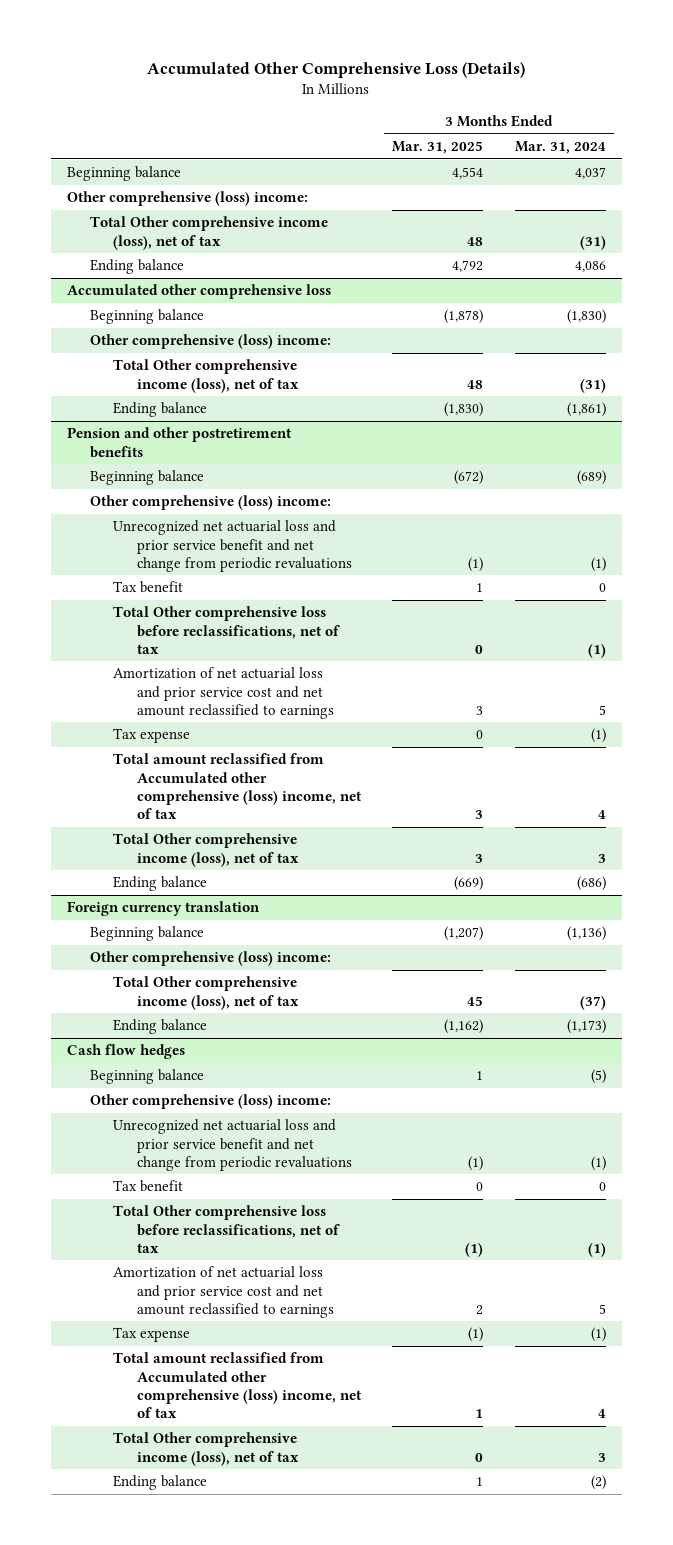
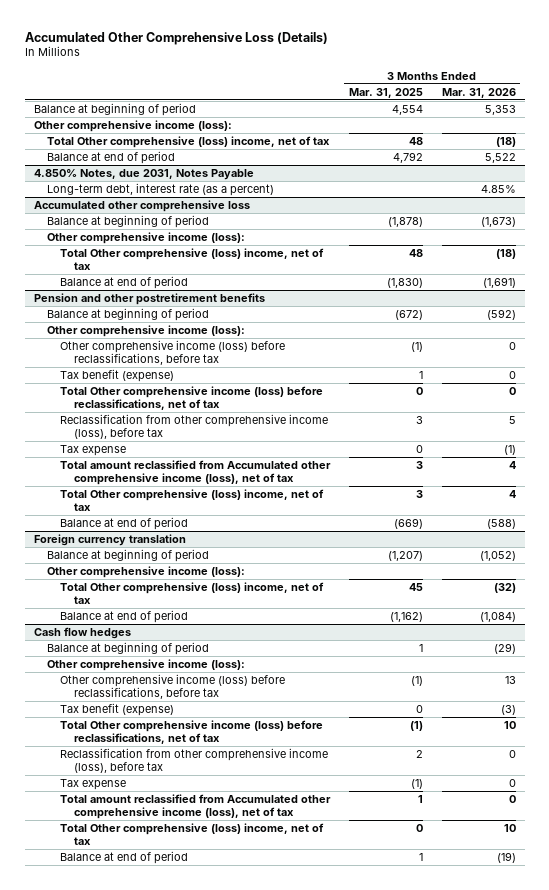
[514,141,606,155] Mar. 31, 2024 -> none
none -> [441,87,516,98] Mar. 31, 2026
[66,166,181,182] Beginning balance -> [33,103,196,117] Balance at beginning of period
[66,191,308,207] Other comprehensive (loss) income: -> [33,120,232,133] Other comprehensive income (loss):
[90,216,329,250] Total Other comprehensive income (loss), net of tax -> [47,136,331,149] Total Other comprehensive (loss) income, net of tax
[90,259,185,275] Ending balance -> [47,151,176,165] Balance at end of period
none -> [33,169,254,181] 4.850% Notes, due 2031, Notes Payable
none -> [47,183,275,197] Long-term debt, interest rate (as a percent)
[90,309,205,325] Beginning balance -> [47,215,210,229] Balance at beginning of period
[90,334,332,350] Other comprehensive (loss) income: -> [47,232,246,245] Other comprehensive income (loss):
[113,359,299,393] Total Other comprehensive income (loss), net of tax -> [60,248,325,271] Total Other comprehensive (loss) income, net of tax
[113,402,208,418] Ending balance -> [60,276,189,290] Balance at end of period
[90,470,205,486] Beginning balance -> [47,308,210,322] Balance at beginning of period
[90,495,332,511] Other comprehensive (loss) income: -> [47,325,246,338] Other comprehensive income (loss):
[113,520,352,572] Unrecognized net actuarial loss and prior service benefit and net change from periodic revaluations -> [60,340,286,366] Other comprehensive income (loss) before reclassifications, before tax
[113,581,184,594] Tax benefit -> [60,369,175,383] Tax benefit (expense)
[113,606,340,654] Total Other comprehensive loss before reclassifications, net of tax -> [60,386,324,411] Total Other comprehensive income (loss) before reclassifications, net of tax
[113,667,334,719] Amortization of net actuarial loss and prior service cost and net amount reclassified to earnings -> [60,414,329,440] Reclassification from other comprehensive income (loss), before tax
[113,753,362,820] Total amount reclassified from Accumulated other comprehensive (loss) income, net of tax -> [60,460,332,486] Total amount reclassified from Accumulated other comprehensive income (loss), net of tax
[113,833,299,867] Total Other comprehensive income (loss), net of tax -> [60,489,325,512] Total Other comprehensive (loss) income, net of tax
[113,876,208,892] Ending balance -> [60,517,189,531] Balance at end of period
[90,926,205,942] Beginning balance -> [47,549,210,563] Balance at beginning of period
[90,951,332,967] Other comprehensive (loss) income: -> [47,566,246,579] Other comprehensive income (loss):
[113,976,299,1010] Total Other comprehensive income (loss), net of tax -> [60,582,325,605] Total Other comprehensive (loss) income, net of tax
[113,1019,208,1035] Ending balance -> [60,610,189,624] Balance at end of period
[90,1069,205,1085] Beginning balance -> [47,642,210,656] Balance at beginning of period
[90,1094,332,1110] Other comprehensive (loss) income: -> [47,659,246,672] Other comprehensive income (loss):
[113,1119,352,1171] Unrecognized net actuarial loss and prior service benefit and net change from periodic revaluations -> [60,674,286,700] Other comprehensive income (loss) before reclassifications, before tax
[113,1180,184,1193] Tax benefit -> [60,703,175,717] Tax benefit (expense)
[113,1205,340,1253] Total Other comprehensive loss before reclassifications, net of tax -> [60,720,324,745] Total Other comprehensive income (loss) before reclassifications, net of tax
[113,1266,334,1318] Amortization of net actuarial loss and prior service cost and net amount reclassified to earnings -> [60,748,329,774] Reclassification from other comprehensive income (loss), before tax
[113,1352,362,1419] Total amount reclassified from Accumulated other comprehensive (loss) income, net of tax -> [60,794,332,820] Total amount reclassified from Accumulated other comprehensive income (loss), net of tax
[113,1432,299,1466] Total Other comprehensive income (loss), net of tax -> [60,823,325,846] Total Other comprehensive (loss) income, net of tax
[113,1475,208,1491] Ending balance -> [60,851,189,865] Balance at end of period

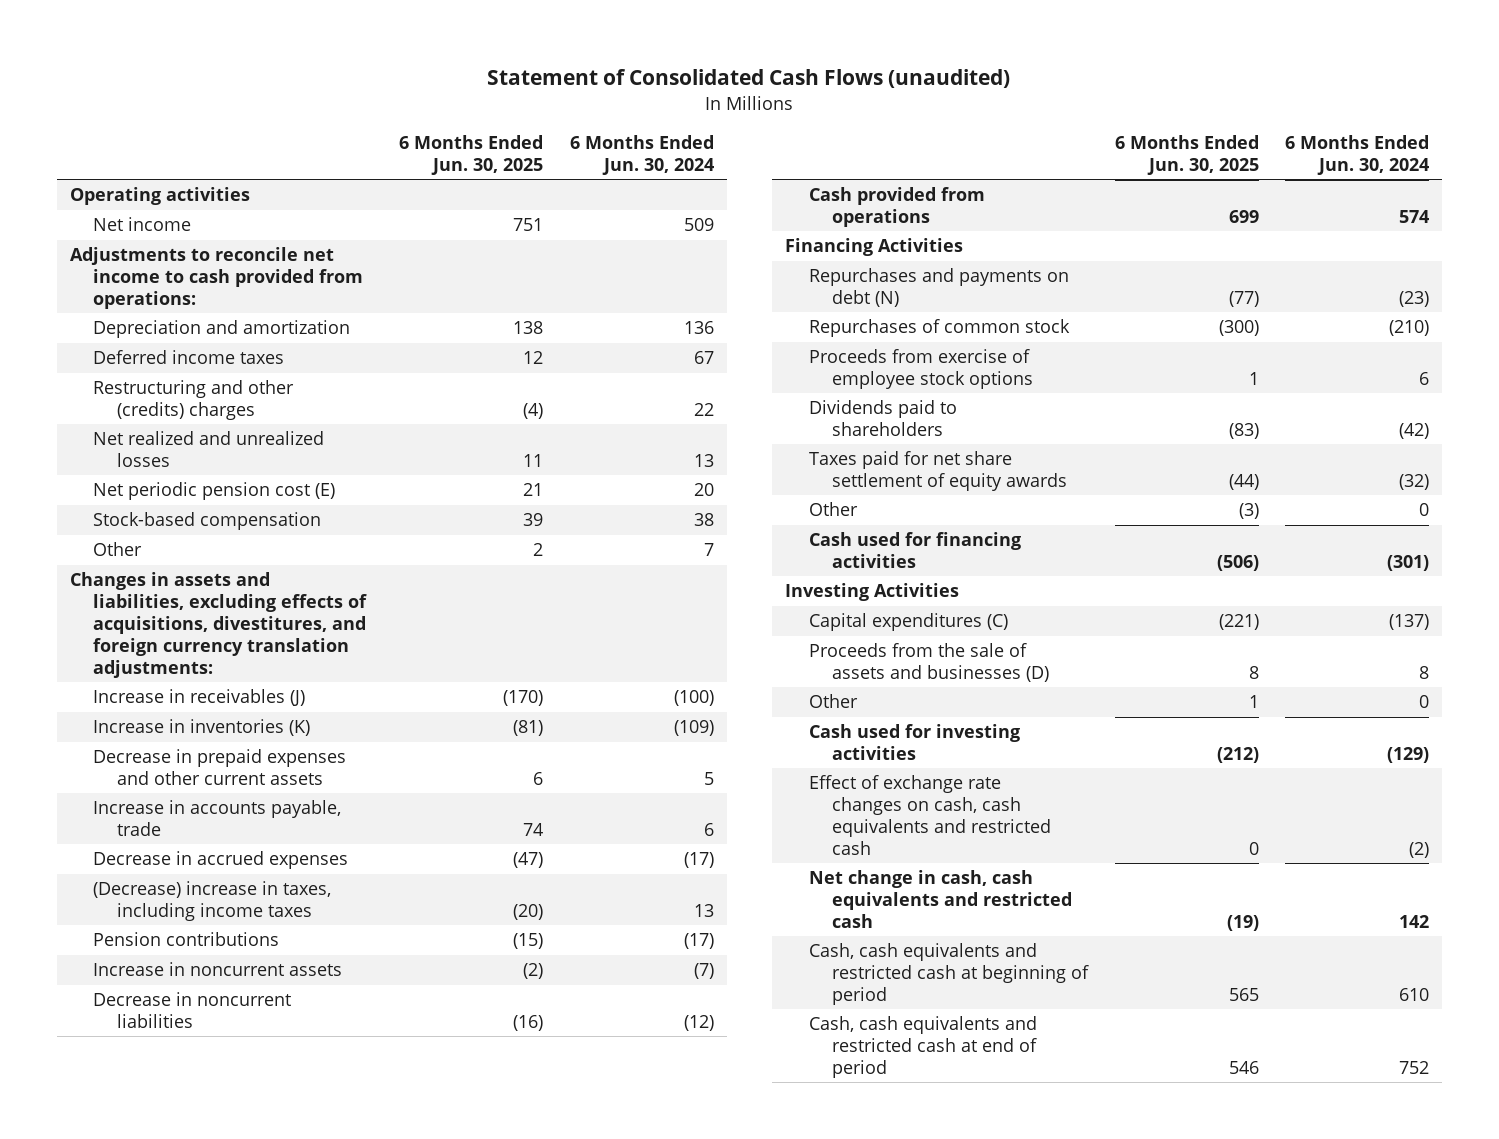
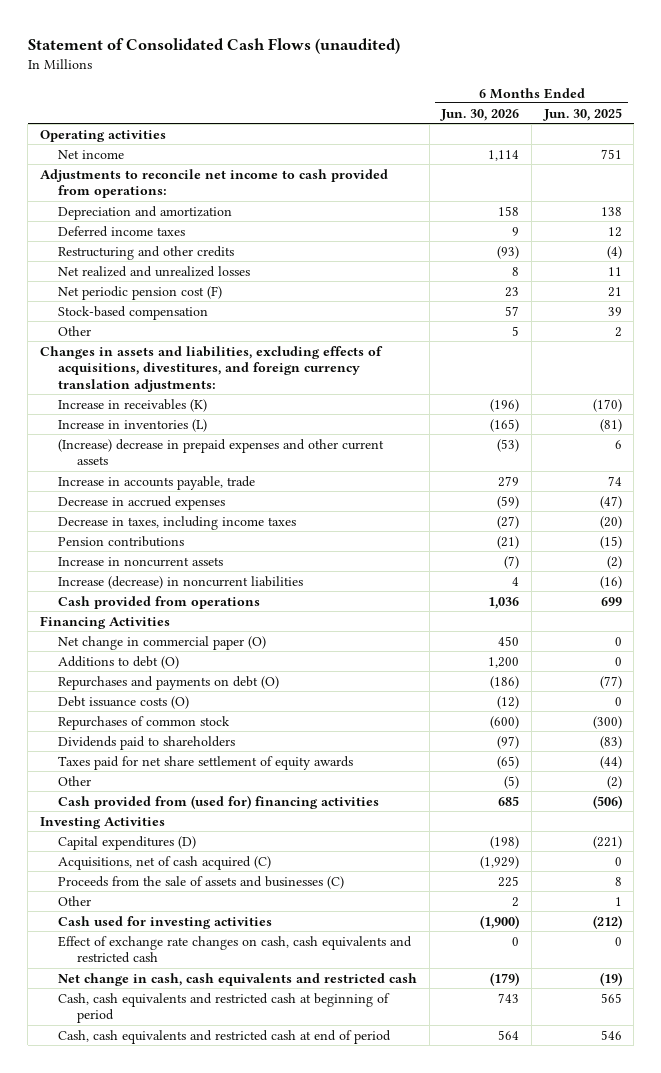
[569,135,714,175] 6 Months Ended Jun. 30, 2024 -> none
none -> [440,108,520,121] Jun. 30, 2026
[93,380,295,421] Restructuring and other (credits) charges -> [58,245,235,260] Restructuring and other credits
[93,482,336,501] Net periodic pension cost (E) -> [58,285,223,300] Net periodic pension cost (F)
[93,689,306,707] Increase in receivables (J) -> [58,398,208,412] Increase in receivables (K)
[93,719,311,737] Increase in inventories (K) -> [58,418,208,432] Increase in inventories (L)
[93,749,347,786] Decrease in prepaid expenses and other current assets -> [58,438,385,466] (Increase) decrease in prepaid expenses and other current assets
[93,881,332,922] (Decrease) increase in taxes, including income taxes -> [58,515,297,530] Decrease in taxes, including income taxes
[93,992,292,1029] Decrease in noncurrent liabilities -> [58,575,304,589] Increase (decrease) in noncurrent liabilities
none -> [58,635,267,650] Net change in commercial paper (O)
none -> [58,655,180,669] Additions to debt (O)
[808,268,1069,308] Repurchases and payments on debt (N) -> [58,675,280,690] Repurchases and payments on debt (O)
none -> [58,695,190,709] Debt issuance costs (O)
[808,349,1034,390] Proceeds from exercise of employee stock options -> none
[1238,503,1259,520] (3) -> [606,775,622,789] (2)
[808,532,1021,569] Cash used for financing activities -> [58,794,380,809] Cash provided from (used for) financing activities
[808,613,1008,632] Capital expenditures (C) -> [58,835,197,850] Capital expenditures (D)
none -> [58,855,272,870] Acquisitions, net of cash acquired (C)
[808,643,1050,683] Proceeds from the sale of assets and businesses (D) -> [58,875,345,889] Proceeds from the sale of assets and businesses (C)

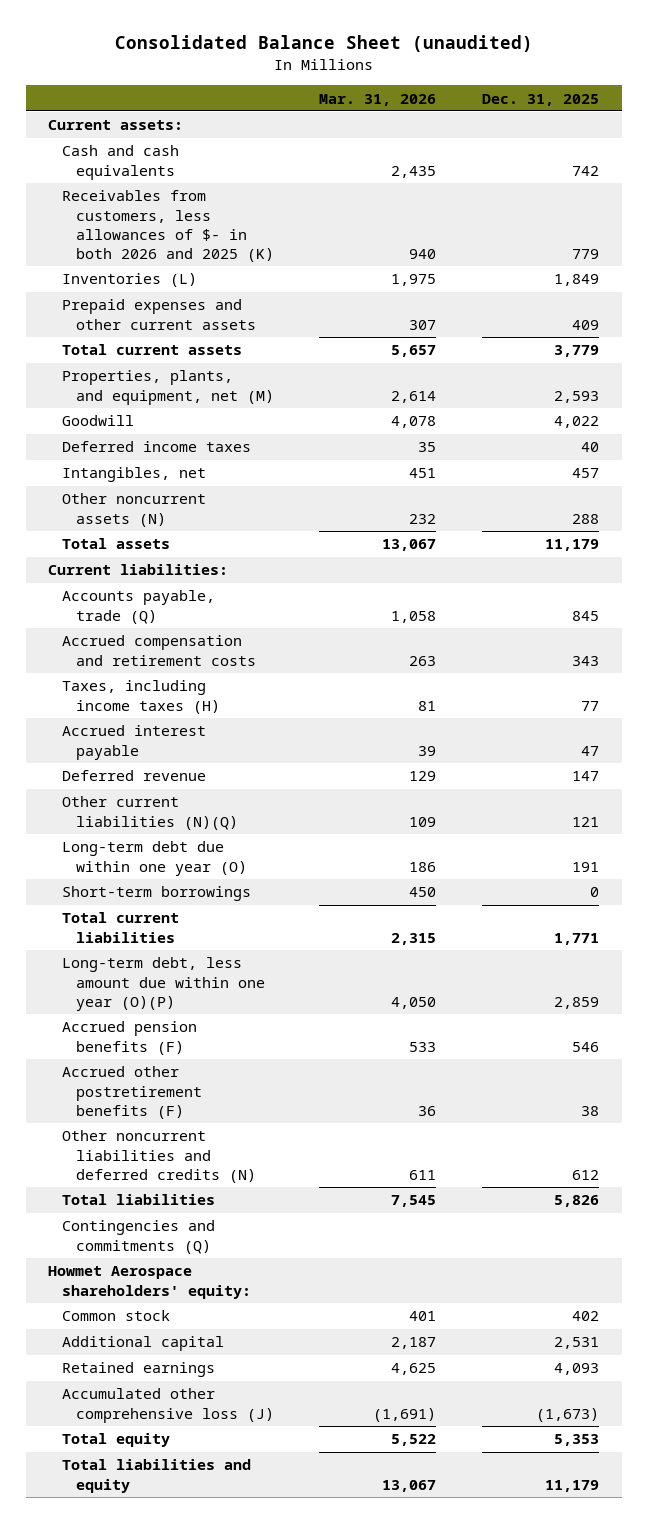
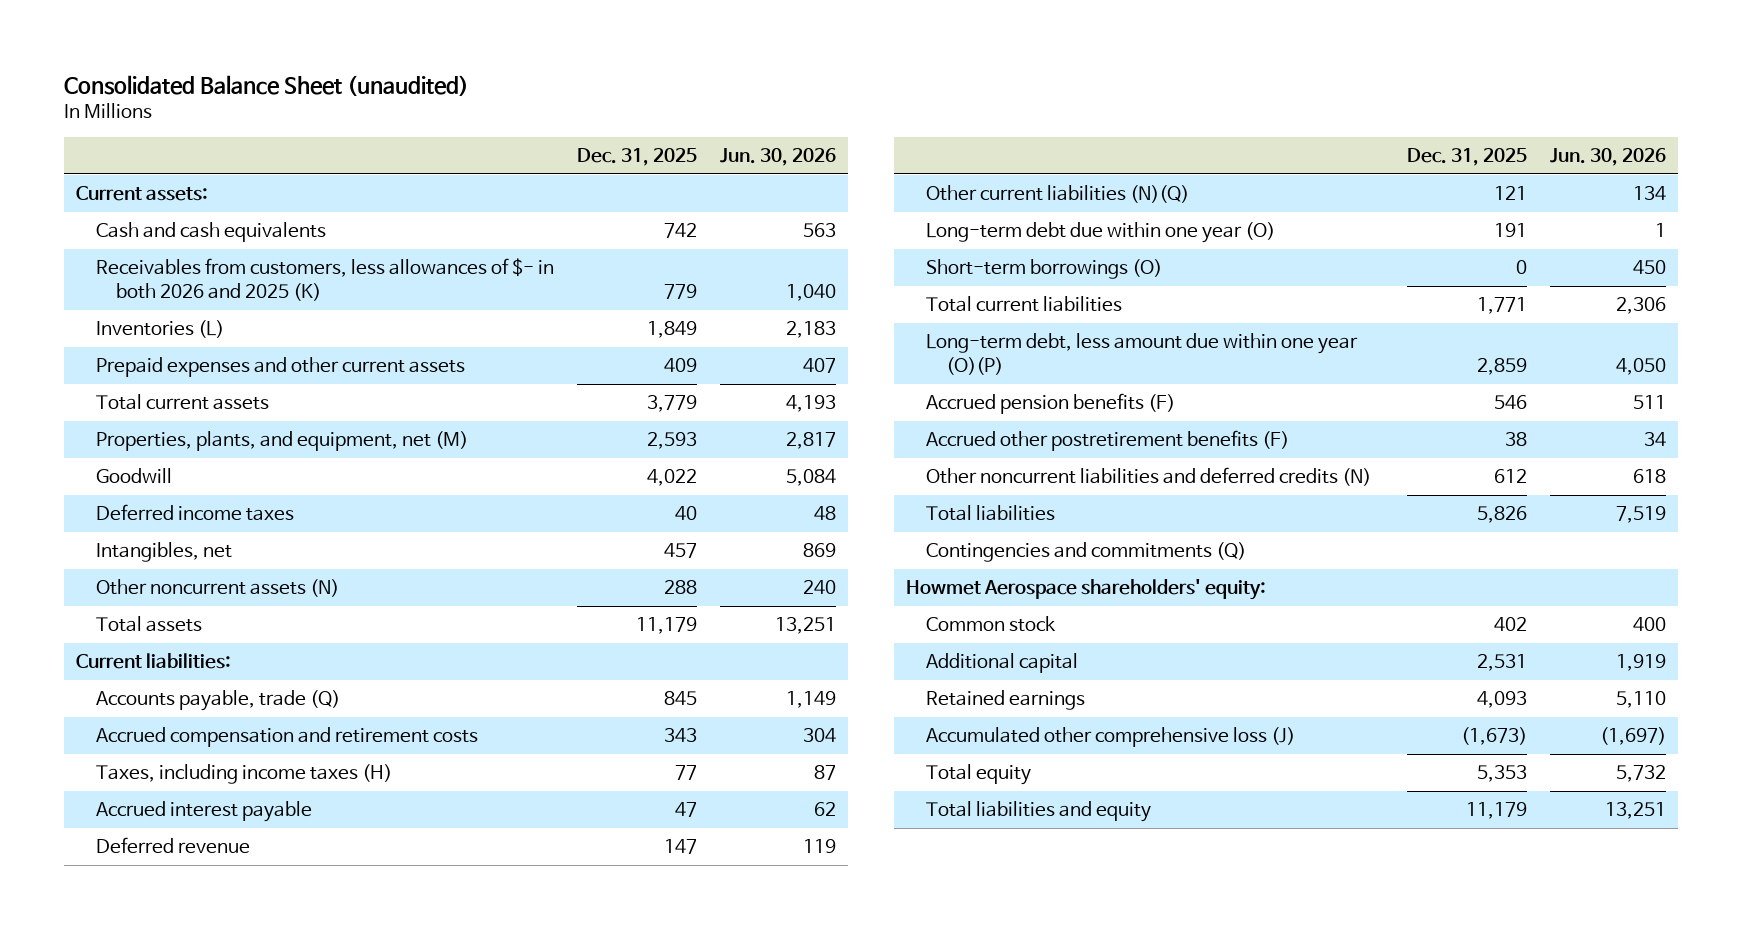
[319,93,437,106] Mar. 31, 2026 -> none
none -> [720,147,837,166] Jun. 30, 2026
[62,886,252,902] Short-term borrowings -> [925,259,1162,280] Short-term borrowings (O)

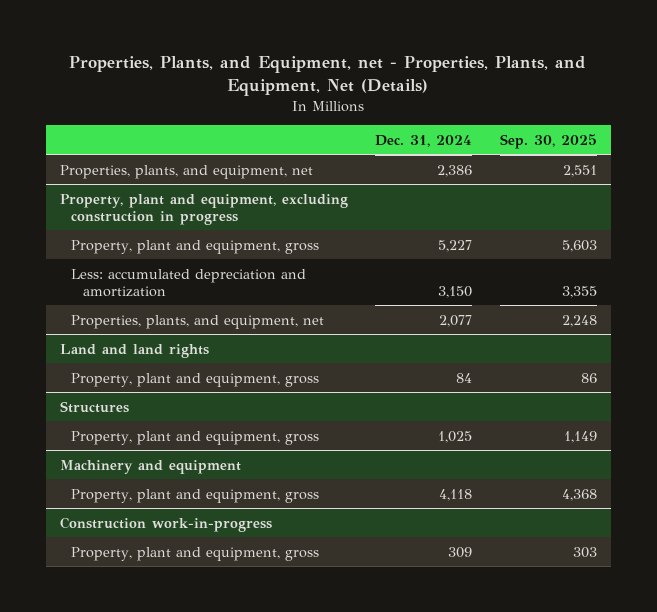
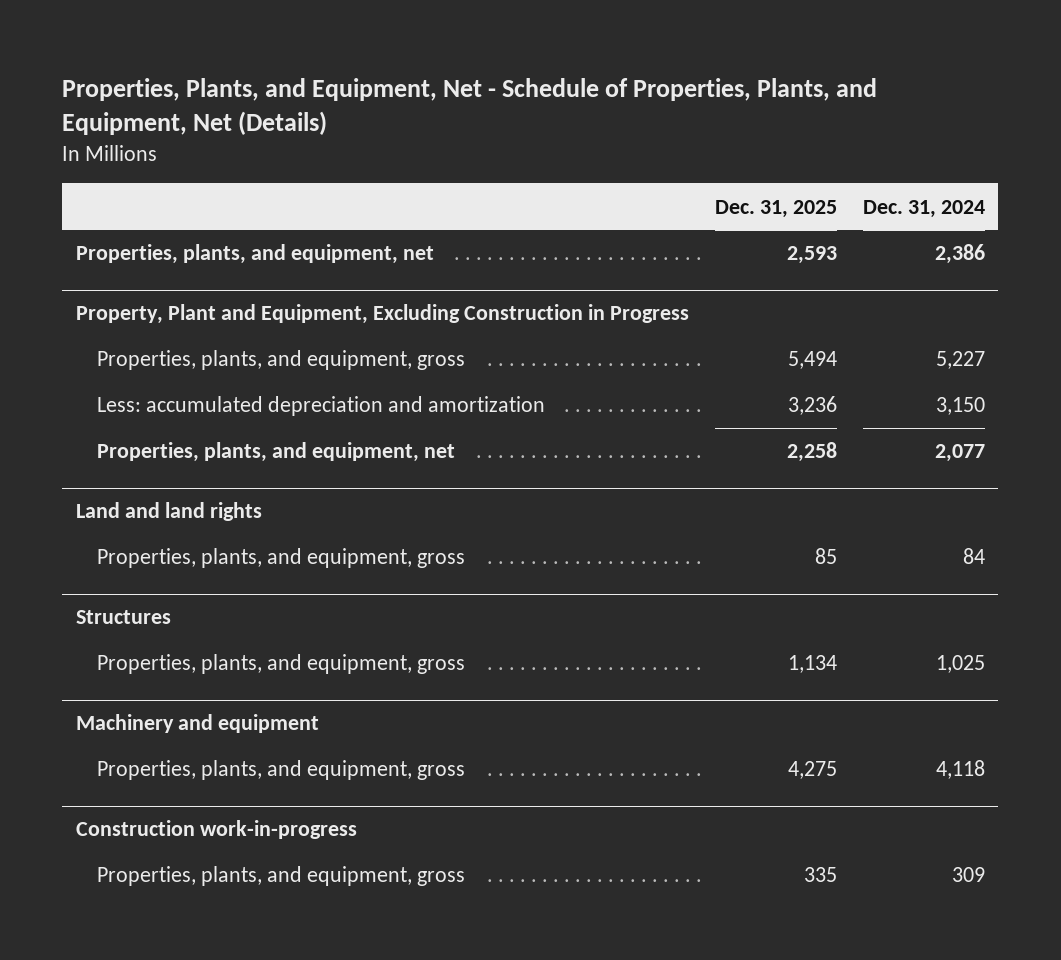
[69,56,587,97] Properties, Plants, and Equipment, net - Properties, Plants, and Equipment, Net (Details) -> [62,77,878,136] Properties, Plants, and Equipment, Net - Schedule of Properties, Plants, and Equipment, Net (Details)
[500,133,598,149] Sep. 30, 2025 -> none
none -> [714,199,837,218] Dec. 31, 2025
[59,193,348,225] Property, plant and equipment, excluding construction in progress -> [75,304,689,325] Property, Plant and Equipment, Excluding Construction in Progress
[71,239,320,254] Property, plant and equipment, gross -> [96,350,465,371] Properties, plants, and equipment, gross
[71,372,320,387] Property, plant and equipment, gross -> [96,548,465,569] Properties, plants, and equipment, gross
[71,430,320,445] Property, plant and equipment, gross -> [96,654,465,675] Properties, plants, and equipment, gross
[71,488,320,503] Property, plant and equipment, gross -> [96,760,465,781] Properties, plants, and equipment, gross
[71,546,320,561] Property, plant and equipment, gross -> [96,866,465,887] Properties, plants, and equipment, gross

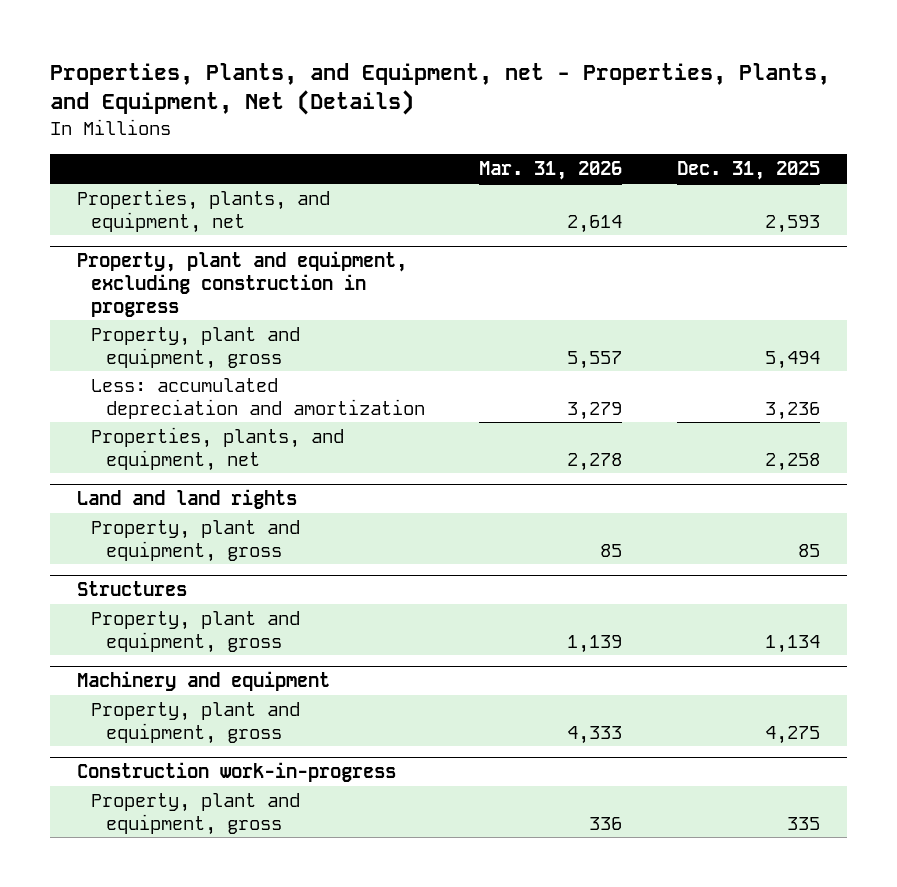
[62,77,878,136] Properties, Plants, and Equipment, Net - Schedule of Properties, Plants, and Equipment, Net (Details) -> [49,62,830,116] Properties, Plants, and Equipment, net - Properties, Plants, and Equipment, Net (Details)
[862,199,985,218] Dec. 31, 2024 -> none
none -> [479,161,623,181] Mar. 31, 2026
[75,304,689,325] Property, Plant and Equipment, Excluding Construction in Progress -> [77,251,408,317] Property, plant and equipment, excluding construction in progress
[96,350,465,371] Properties, plants, and equipment, gross -> [91,327,301,369] Property, plant and equipment, gross
[96,548,465,569] Properties, plants, and equipment, gross -> [91,520,301,562] Property, plant and equipment, gross
[96,654,465,675] Properties, plants, and equipment, gross -> [91,611,301,653] Property, plant and equipment, gross
[96,760,465,781] Properties, plants, and equipment, gross -> [91,702,301,744] Property, plant and equipment, gross
[96,866,465,887] Properties, plants, and equipment, gross -> [91,793,301,835] Property, plant and equipment, gross

